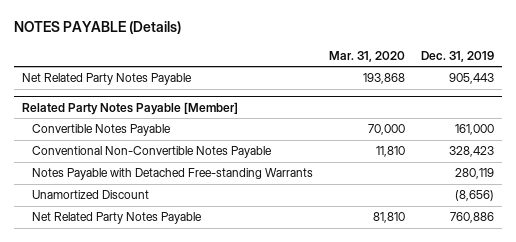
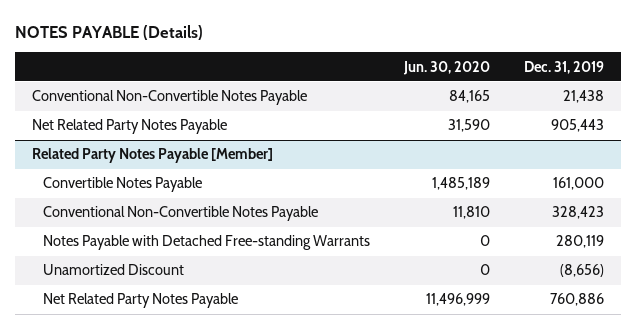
[328,50,405,62] Mar. 31, 2020 -> none
none -> [402,60,490,75] Jun. 30, 2020
none -> [31,90,307,106] Conventional Non-Convertible Notes Payable

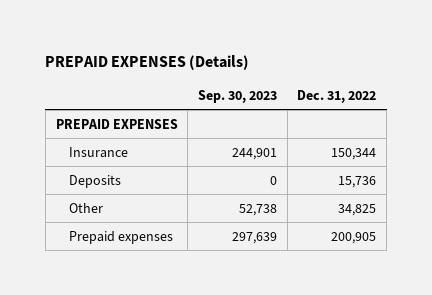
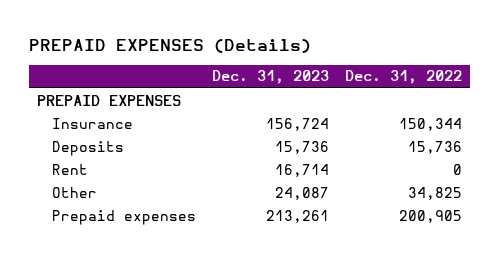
[197,89,277,103] Sep. 30, 2023 -> none
none -> [212,70,330,85] Dec. 31, 2023
none -> [52,163,89,175] Rent

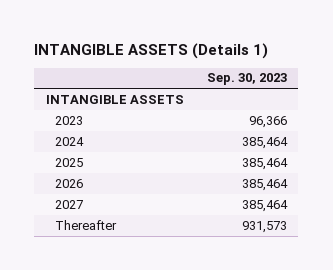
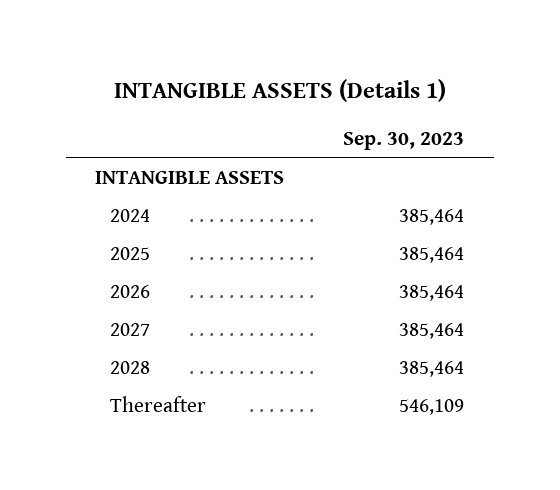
[55,115,84,125] 2023 -> none
none -> [109,360,150,374] 2028
[241,220,287,233] 931,573 -> [399,398,465,415] 546,109

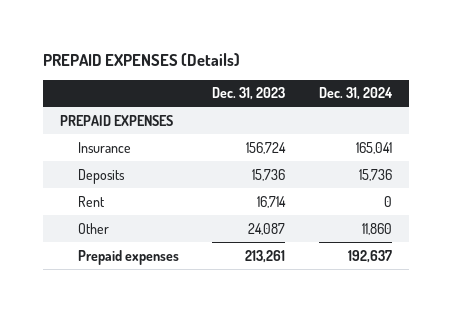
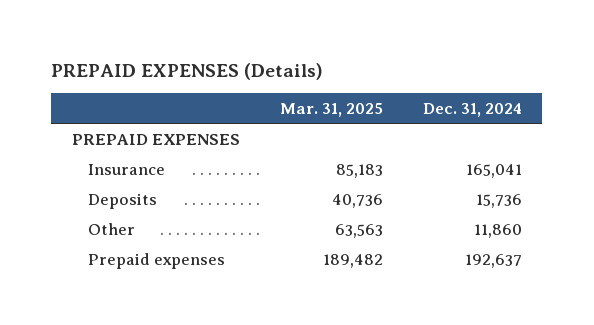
[212,87,286,101] Dec. 31, 2023 -> none
none -> [279,103,383,118] Mar. 31, 2025
[77,195,105,207] Rent -> none

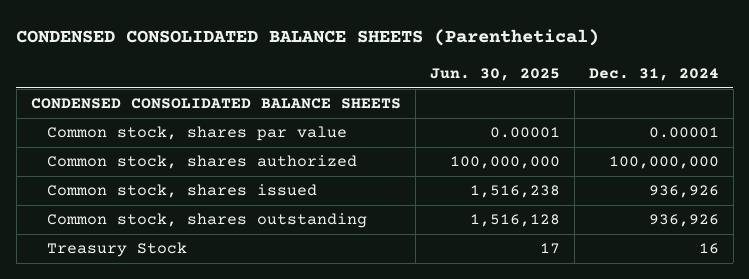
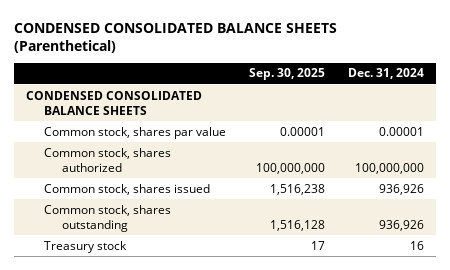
[429,68,560,82] Jun. 30, 2025 -> none
none -> [249,68,326,81] Sep. 30, 2025
[47,242,188,258] Treasury Stock -> [43,240,127,253] Treasury stock

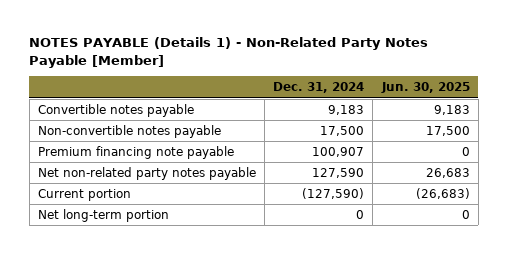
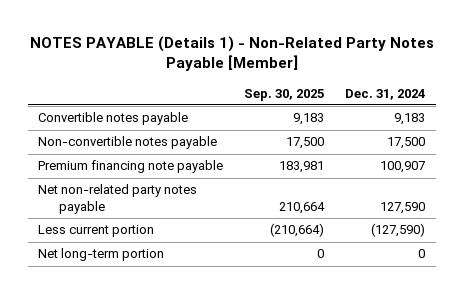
[380,82,470,94] Jun. 30, 2025 -> none
none -> [244,88,325,101] Sep. 30, 2025
[37,188,131,201] Current portion -> [38,225,155,238] Less current portion

